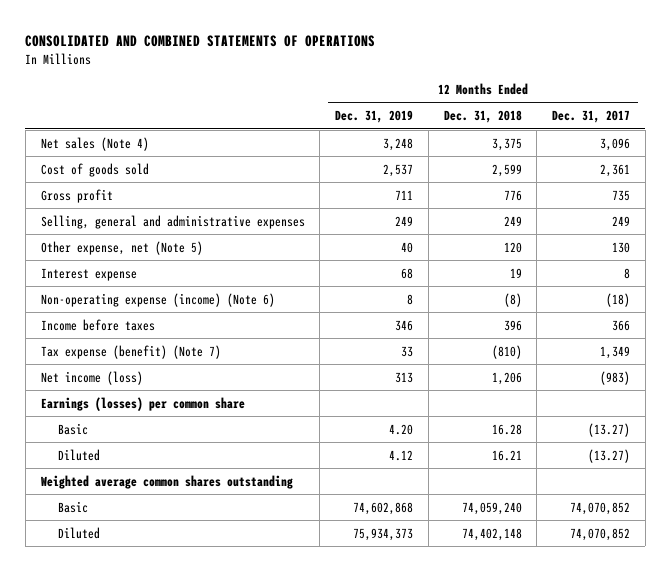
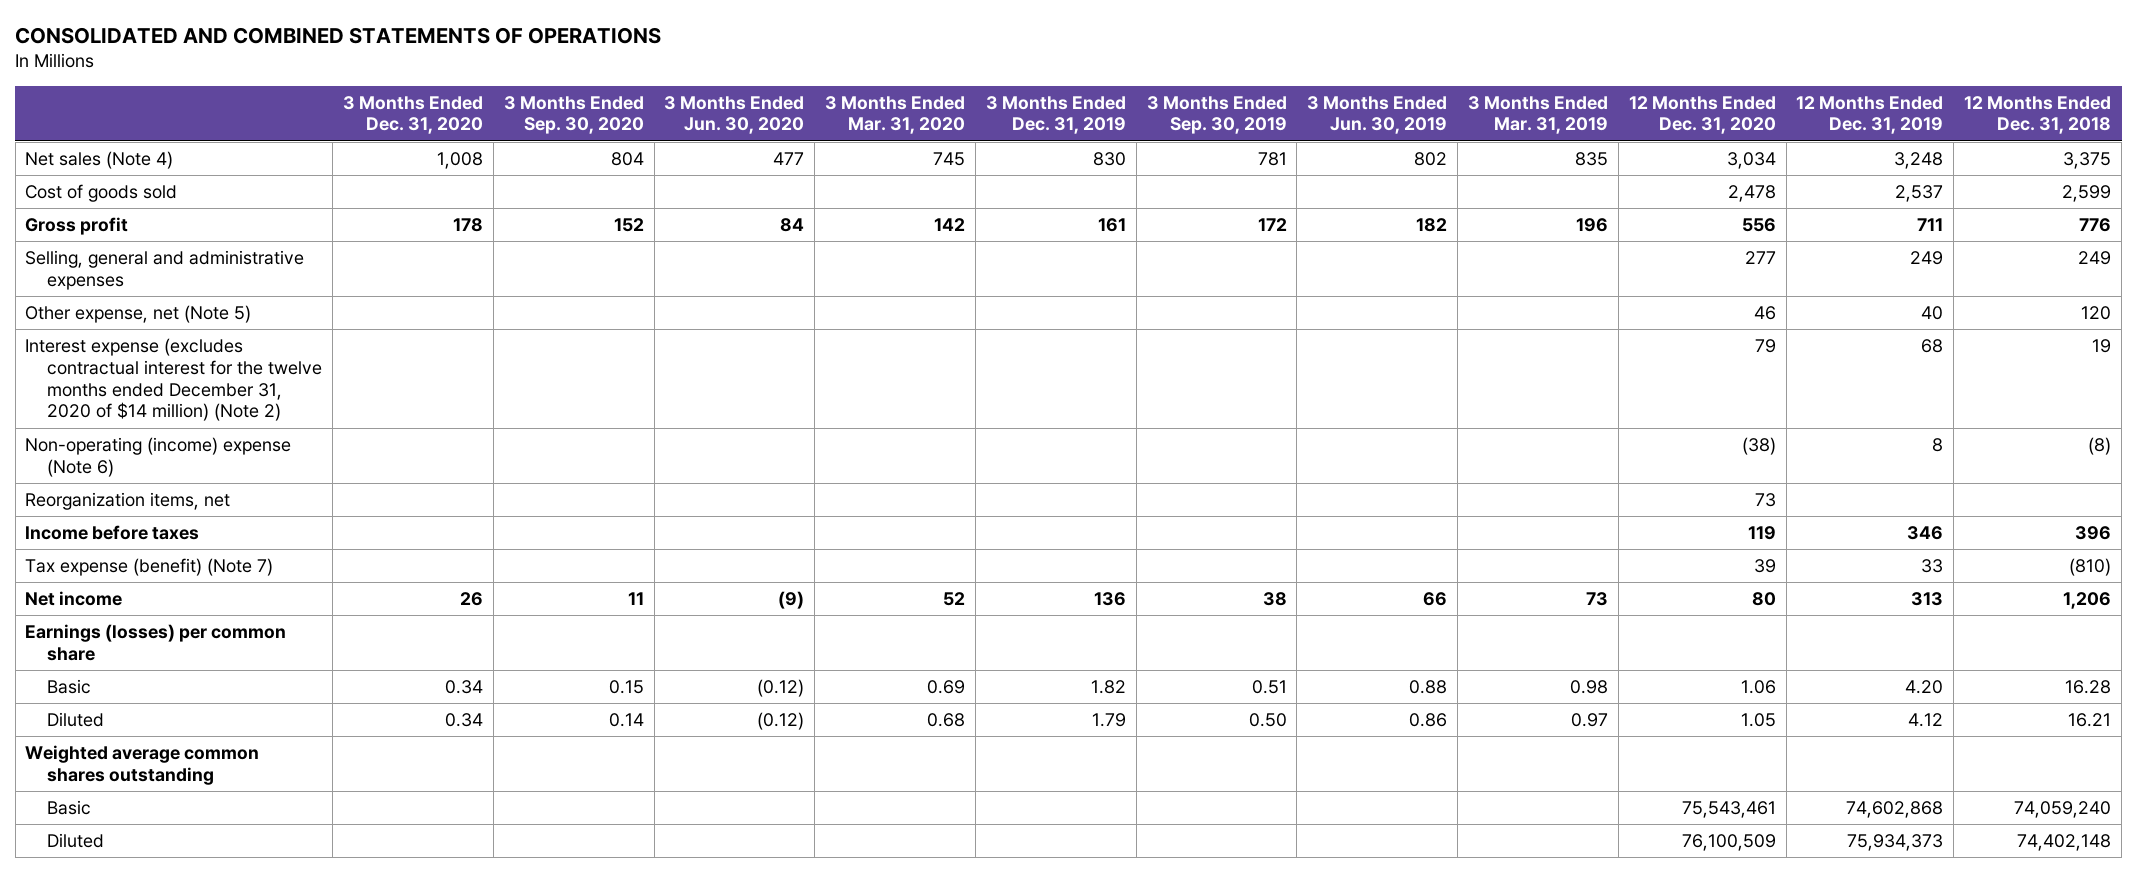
[551,110,630,124] Dec. 31, 2017 -> none
none -> [343,95,484,135] 3 Months Ended Dec. 31, 2020
none -> [503,95,644,135] 3 Months Ended Sep. 30, 2020
none -> [664,95,805,135] 3 Months Ended Jun. 30, 2020
none -> [825,95,966,135] 3 Months Ended Mar. 31, 2020
none -> [985,95,1126,135] 3 Months Ended Dec. 31, 2019
none -> [1146,95,1287,135] 3 Months Ended Sep. 30, 2019
none -> [1307,95,1448,135] 3 Months Ended Jun. 30, 2019
none -> [1468,95,1609,135] 3 Months Ended Mar. 31, 2019
none -> [1628,95,1776,135] 12 Months Ended Dec. 31, 2020
[40,267,137,281] Interest expense -> [25,338,323,422] Interest expense (excludes contractual interest for the twelve months ended December 31, 2020 of $14 million) (Note 2)
[40,292,275,307] Non-operating expense (income) (Note 6) -> [25,437,292,477] Non-operating (income) expense (Note 6)
none -> [25,492,231,511] Reorganization items, net
[40,370,143,385] Net income (loss) -> [25,591,123,607] Net income

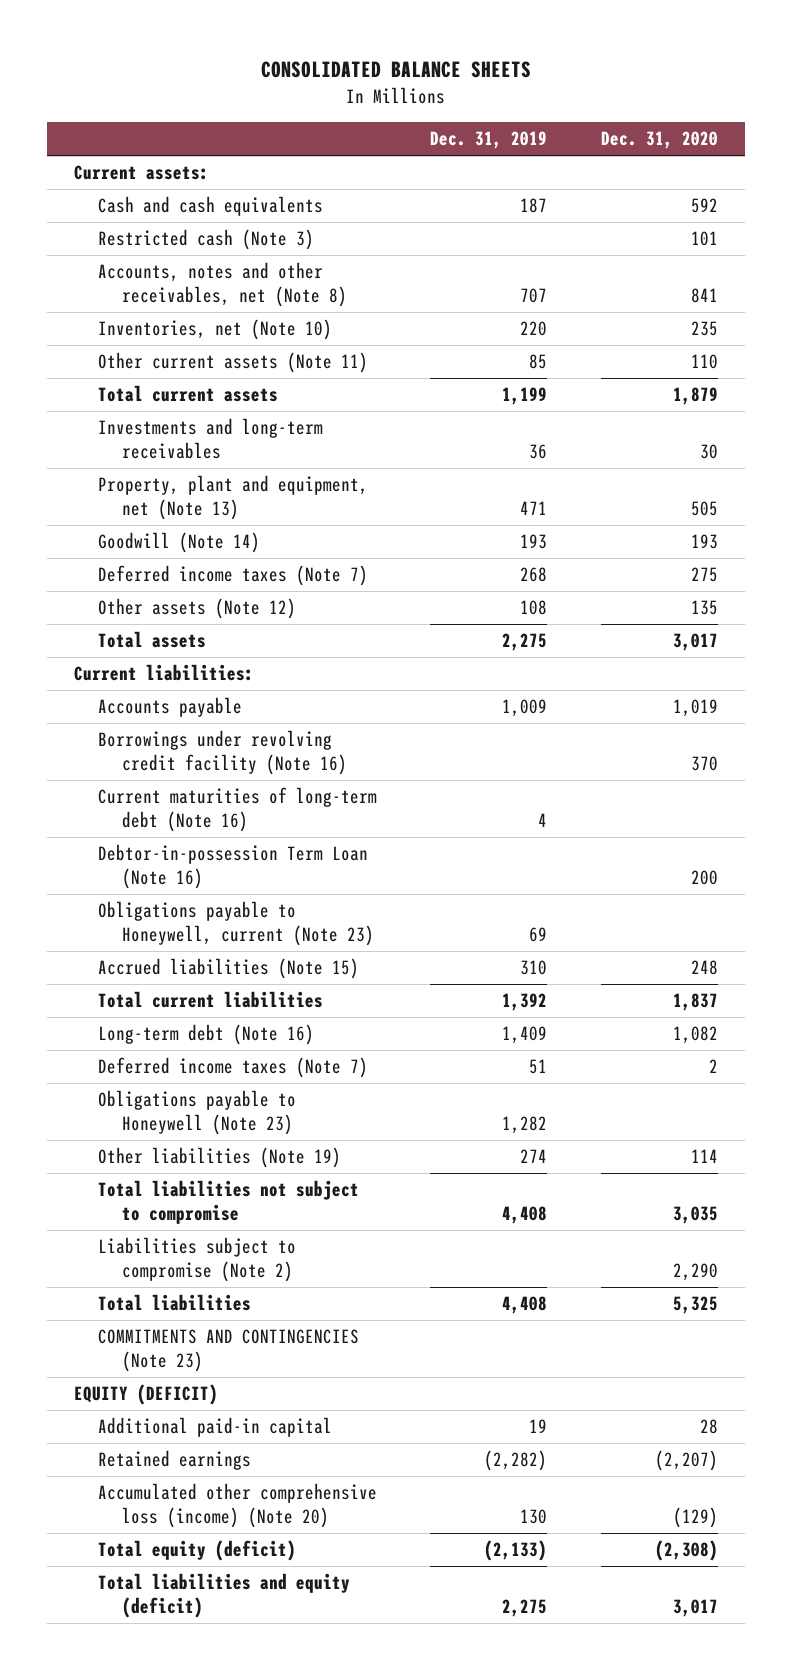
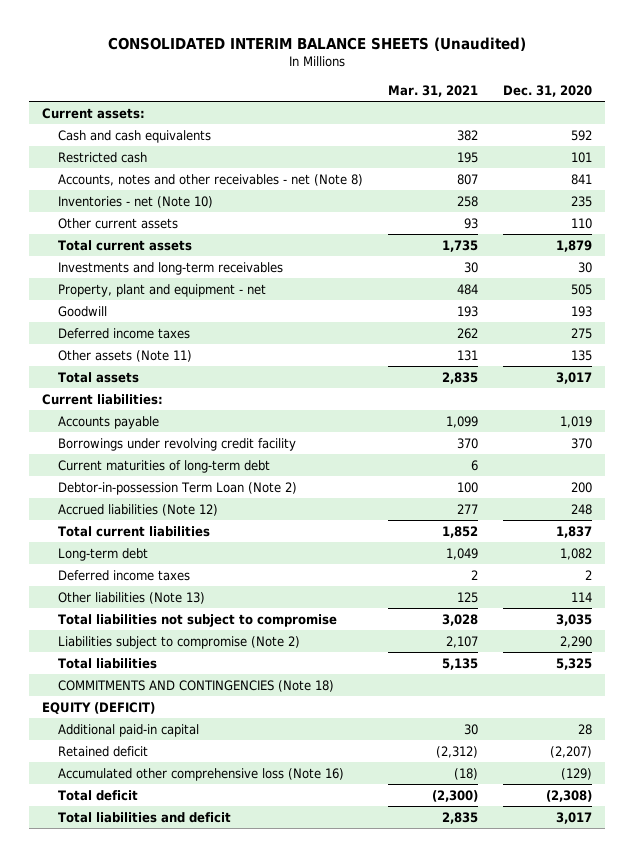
[261,60,532,78] CONSOLIDATED BALANCE SHEETS -> [107,36,526,51] CONSOLIDATED INTERIM BALANCE SHEETS (Unaudited)
[430,131,548,150] Dec. 31, 2019 -> none
none -> [387,84,478,97] Mar. 31, 2021
[97,229,314,251] Restricted cash (Note 3) -> [57,151,147,163] Restricted cash
[97,262,347,308] Accounts, notes and other receivables, net (Note 8) -> [57,173,363,186] Accounts, notes and other receivables - net (Note 8)
[97,319,332,341] Inventories, net (Note 10) -> [57,195,213,208] Inventories - net (Note 10)
[97,352,368,374] Other current assets (Note 11) -> [57,217,178,229] Other current assets
[97,475,368,521] Property, plant and equipment, net (Note 13) -> [57,283,266,297] Property, plant and equipment - net
[97,532,260,554] Goodwill (Note 14) -> [57,305,107,317] Goodwill
[97,565,368,587] Deferred income taxes (Note 7) -> [57,327,190,339] Deferred income taxes
[97,598,296,620] Other assets (Note 12) -> [57,349,192,362] Other assets (Note 11)
[97,901,374,947] Obligations payable to Honeywell, current (Note 23) -> none
[97,730,347,776] Borrowings under revolving credit facility (Note 16) -> [57,437,296,451] Borrowings under revolving credit facility
[97,787,377,833] Current maturities of long-term debt (Note 16) -> [57,459,270,473] Current maturities of long-term debt
[97,844,368,890] Debtor-in-possession Term Loan (Note 16) -> [57,481,297,495] Debtor-in-possession Term Loan (Note 2)
[97,958,359,980] Accrued liabilities (Note 15) -> [57,503,218,516] Accrued liabilities (Note 12)
[97,1090,296,1136] Obligations payable to Honeywell (Note 23) -> none
[97,1024,314,1046] Long-term debt (Note 16) -> [57,547,148,561] Long-term debt
[97,1057,368,1079] Deferred income taxes (Note 7) -> [57,569,190,581] Deferred income taxes
[97,1147,341,1169] Other liabilities (Note 19) -> [57,591,205,604] Other liabilities (Note 13)
[97,1329,359,1373] COMMITMENTS AND CONTINGENCIES (Note 23) -> [57,679,334,692] COMMITMENTS AND CONTINGENCIES (Note 18)
[97,1450,251,1471] Retained earnings -> [57,745,148,757] Retained deficit
[97,1483,377,1529] Accumulated other comprehensive loss (income) (Note 20) -> [57,767,344,781] Accumulated other comprehensive loss (Note 16)
[97,1540,296,1562] Total equity (deficit) -> [57,789,138,801] Total deficit
[97,1573,350,1619] Total liabilities and equity (deficit) -> [57,811,231,823] Total liabilities and deficit

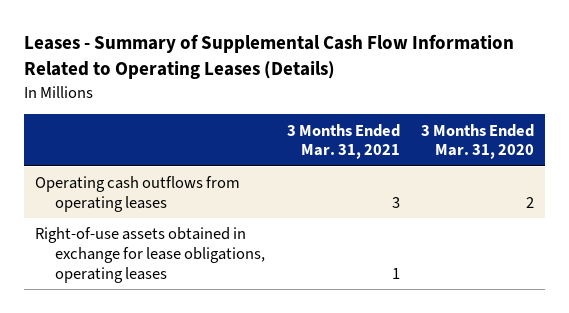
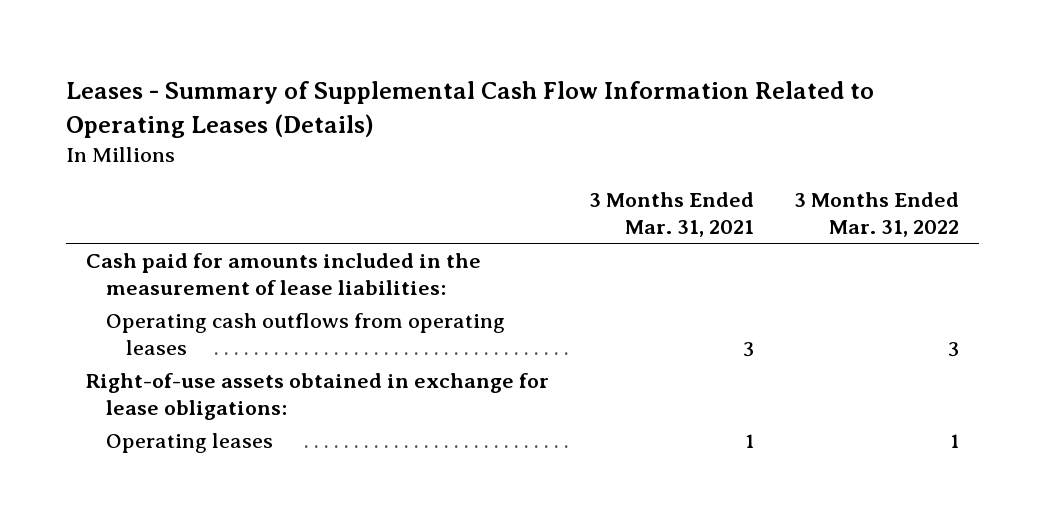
[421,123,535,160] 3 Months Ended Mar. 31, 2020 -> none
none -> [793,192,959,237] 3 Months Ended Mar. 31, 2022
none -> [86,253,482,295] Cash paid for amounts included in the measurement of lease liabilities:
none -> [86,373,550,420] Right-of-use assets obtained in exchange for lease obligations:
[34,227,265,284] Right-of-use assets obtained in exchange for lease obligations, operating leases -> [106,433,274,454] Operating leases

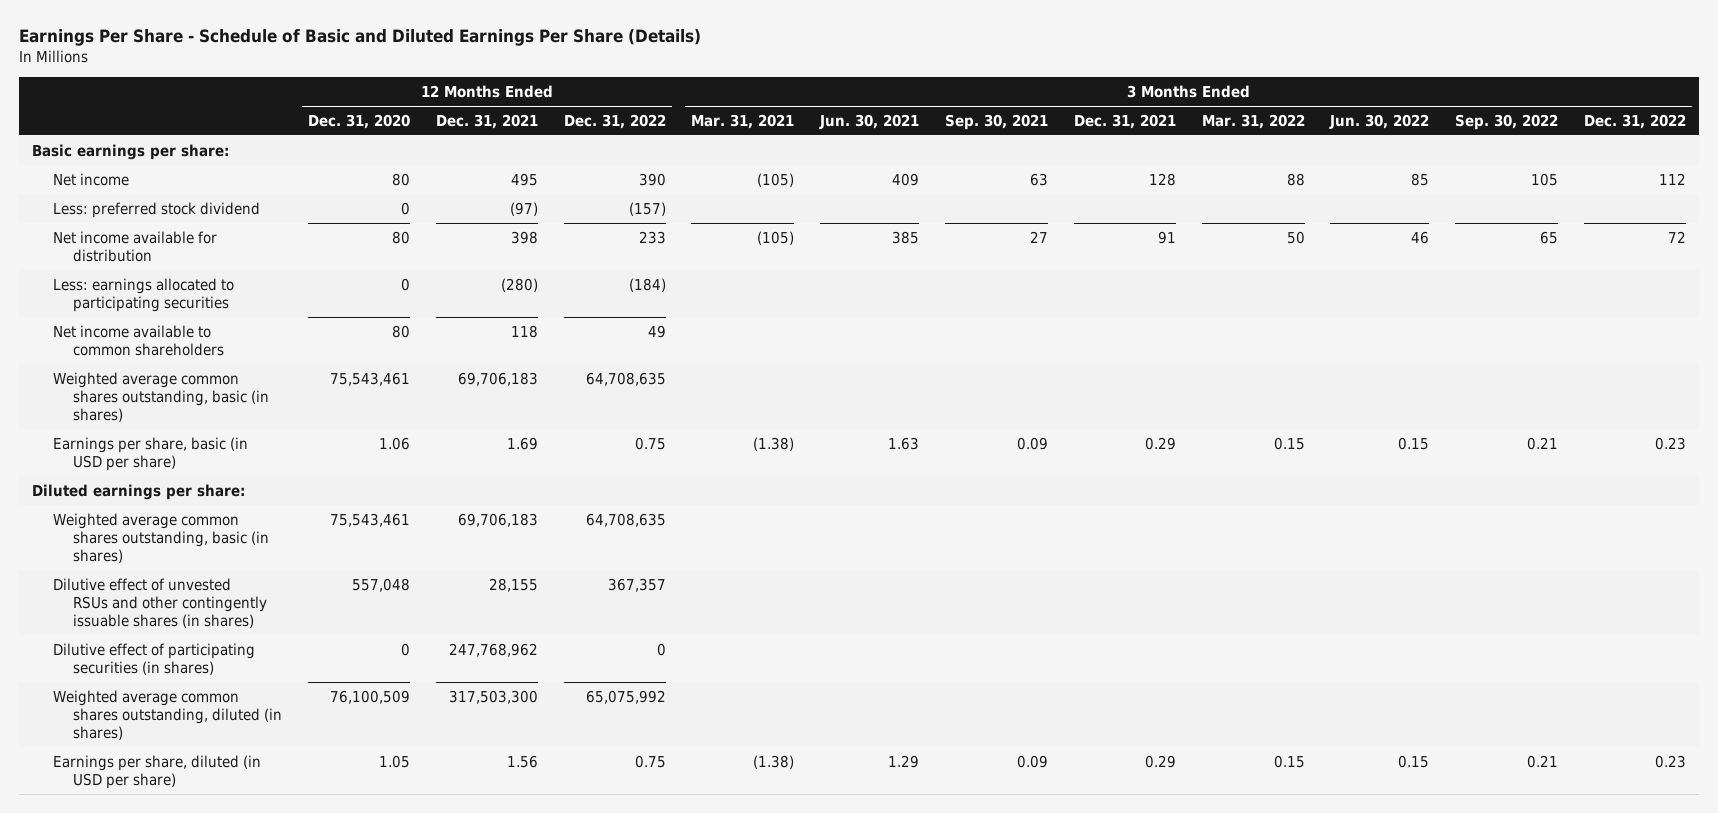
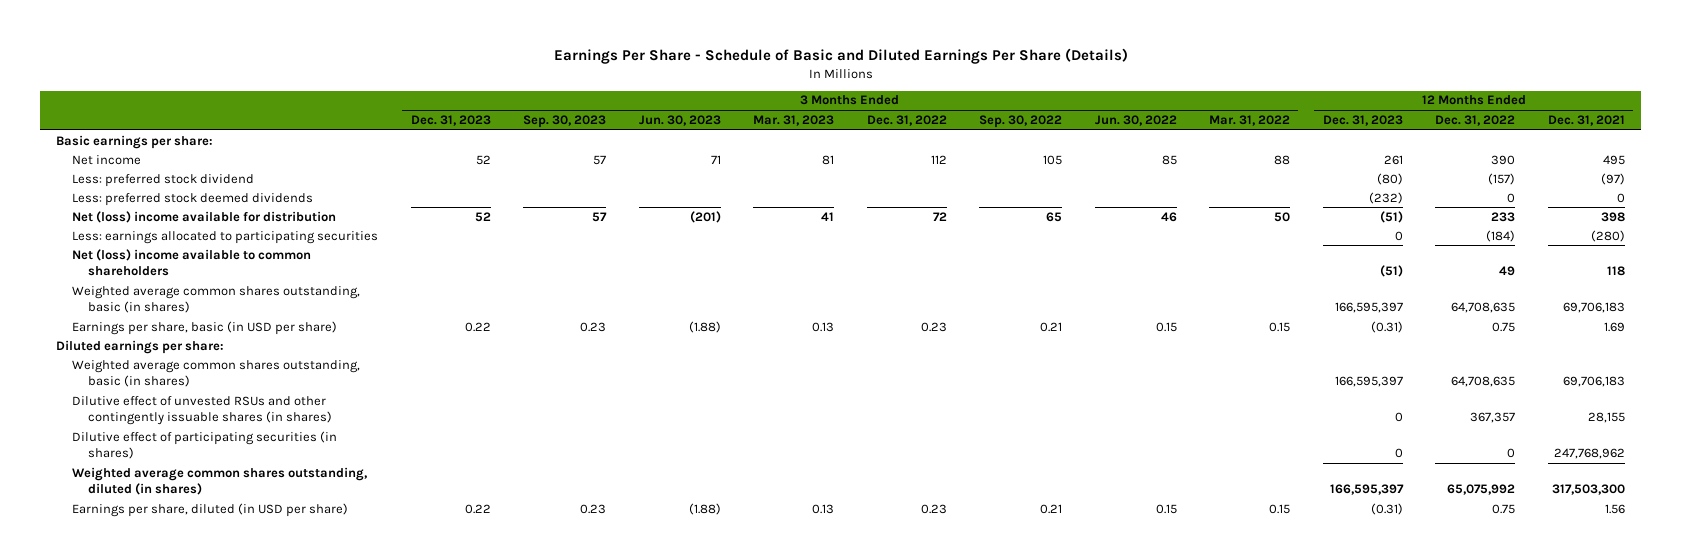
[308,113,411,129] Dec. 31, 2020 -> none
[691,113,795,129] Mar. 31, 2021 -> none
[819,113,920,129] Jun. 30, 2021 -> none
[945,113,1049,130] Sep. 30, 2021 -> none
[1073,113,1176,129] Dec. 31, 2021 -> none
none -> [410,114,491,126] Dec. 31, 2023
none -> [523,114,607,128] Sep. 30, 2023
none -> [638,114,721,126] Jun. 30, 2023
none -> [753,114,835,126] Mar. 31, 2023
none -> [1322,114,1403,126] Dec. 31, 2023
none -> [72,192,314,206] Less: preferred stock deemed dividends
[52,230,217,262] Net income available for distribution -> [72,210,337,223] Net (loss) income available for distribution
[52,324,225,356] Net income available to common shareholders -> [72,248,312,277] Net (loss) income available to common shareholders

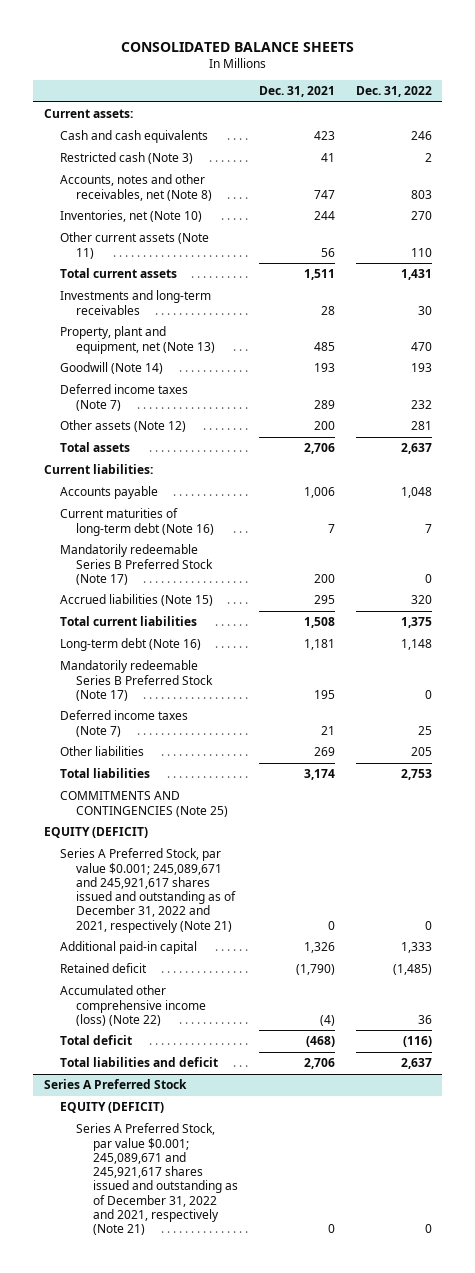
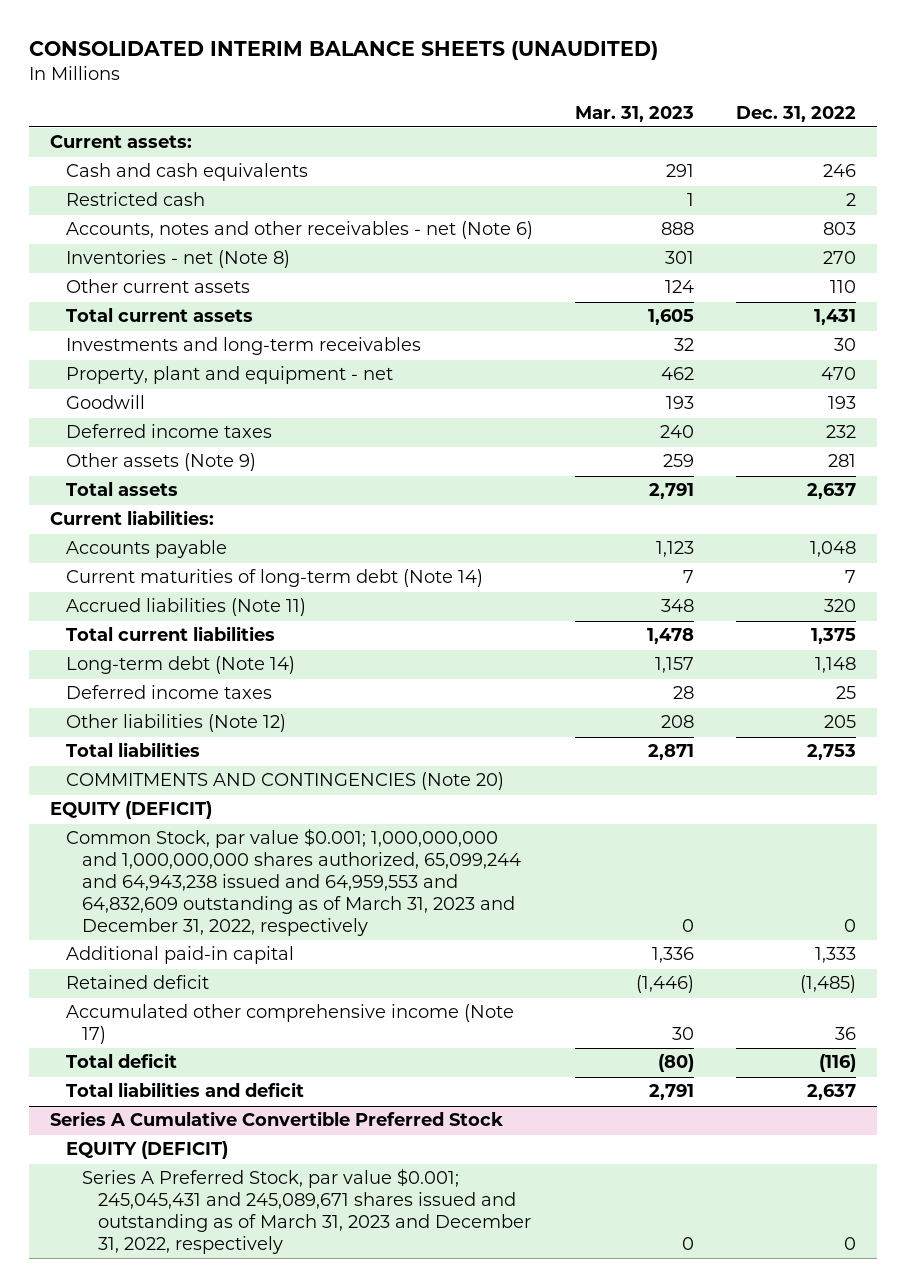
[120,41,354,52] CONSOLIDATED BALANCE SHEETS -> [28,41,658,61] CONSOLIDATED INTERIM BALANCE SHEETS (UNAUDITED)
[258,86,335,98] Dec. 31, 2021 -> none
none -> [575,105,695,122] Mar. 31, 2023
[60,152,194,165] Restricted cash (Note 3) -> [65,192,205,207] Restricted cash
[60,174,213,201] Accounts, notes and other receivables, net (Note 8) -> [65,221,533,240] Accounts, notes and other receivables - net (Note 6)
[60,210,203,223] Inventories, net (Note 10) -> [65,250,290,269] Inventories - net (Note 8)
[60,232,210,259] Other current assets (Note 11) -> [65,279,250,294] Other current assets
[60,326,216,354] Property, plant and equipment, net (Note 13) -> [65,366,393,385] Property, plant and equipment - net
[60,362,164,375] Goodwill (Note 14) -> [65,395,145,410] Goodwill
[60,384,189,411] Deferred income taxes (Note 7) -> [65,424,272,439] Deferred income taxes
[60,420,187,433] Other assets (Note 12) -> [65,453,256,472] Other assets (Note 9)
[60,544,214,585] Mandatorily redeemable Series B Preferred Stock (Note 17) -> none
[60,508,215,536] Current maturities of long-term debt (Note 16) -> [65,569,483,588] Current maturities of long-term debt (Note 14)
[60,594,214,607] Accrued liabilities (Note 15) -> [65,598,306,617] Accrued liabilities (Note 11)
[60,660,214,701] Mandatorily redeemable Series B Preferred Stock (Note 17) -> none
[60,638,202,652] Long-term debt (Note 16) -> [65,656,295,675] Long-term debt (Note 14)
[60,710,189,737] Deferred income taxes (Note 7) -> [65,685,272,700] Deferred income taxes
[60,746,145,757] Other liabilities -> [65,714,286,733] Other liabilities (Note 12)
[60,791,229,817] COMMITMENTS AND CONTINGENCIES (Note 25) -> [65,772,504,791] COMMITMENTS AND CONTINGENCIES (Note 20)
[60,848,237,933] Series A Preferred Stock, par value $0.001; 245,089,671 and 245,921,617 shares issued and outstanding as of December 31, 2022 and 2021, respectively (Note 21) -> [65,828,521,936] Common Stock, par value $0.001; 1,000,000,000 and 1,000,000,000 shares authorized, 65,099,244 and 64,943,238 issued and 64,959,553 and 64,832,609 outstanding as of March 31, 2023 and December 31, 2022, respectively
[60,985,207,1026] Accumulated other comprehensive income (loss) (Note 22) -> [65,1004,514,1045] Accumulated other comprehensive income (Note 17)
[43,1079,187,1090] Series A Preferred Stock -> [49,1111,503,1127] Series A Cumulative Convertible Preferred Stock
[76,1123,238,1236] Series A Preferred Stock, par value $0.001; 245,089,671 and 245,921,617 shares issued and outstanding as of December 31, 2022 and 2021, respectively (Note 21) -> [81,1168,531,1254] Series A Preferred Stock, par value $0.001; 245,045,431 and 245,089,671 shares issued and outstanding as of March 31, 2023 and December 31, 2022, respectively

